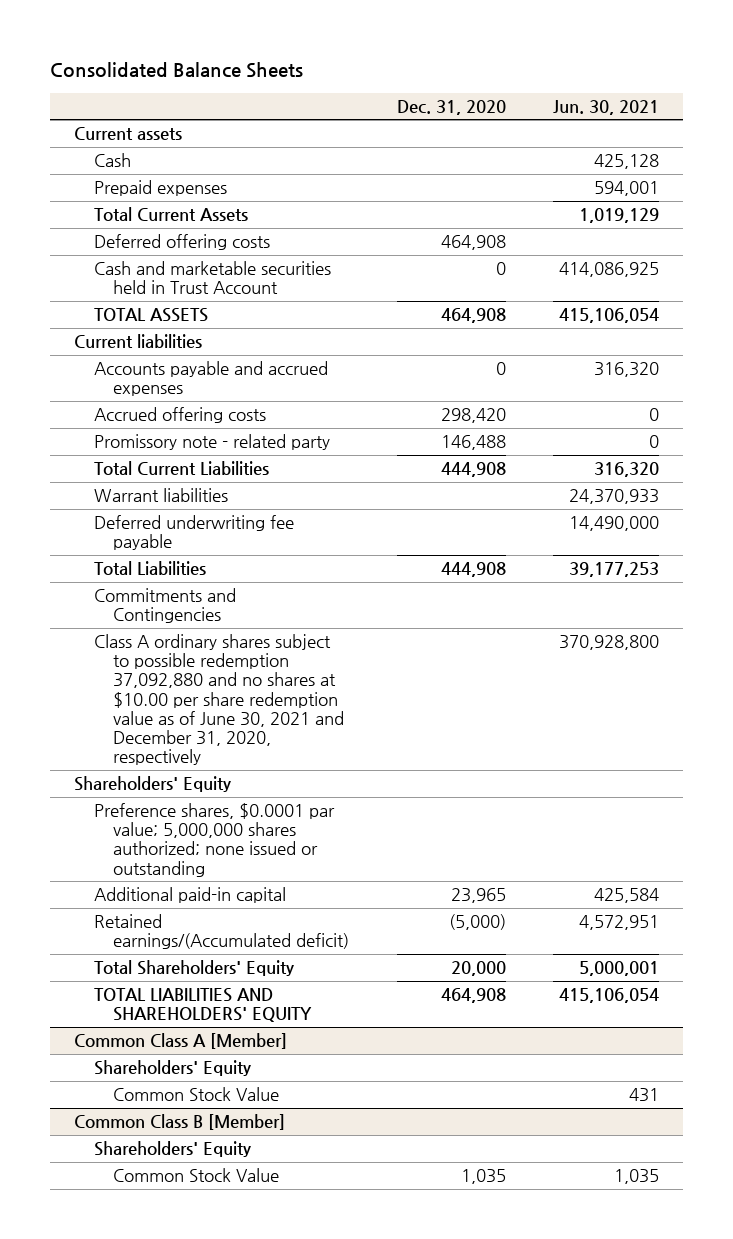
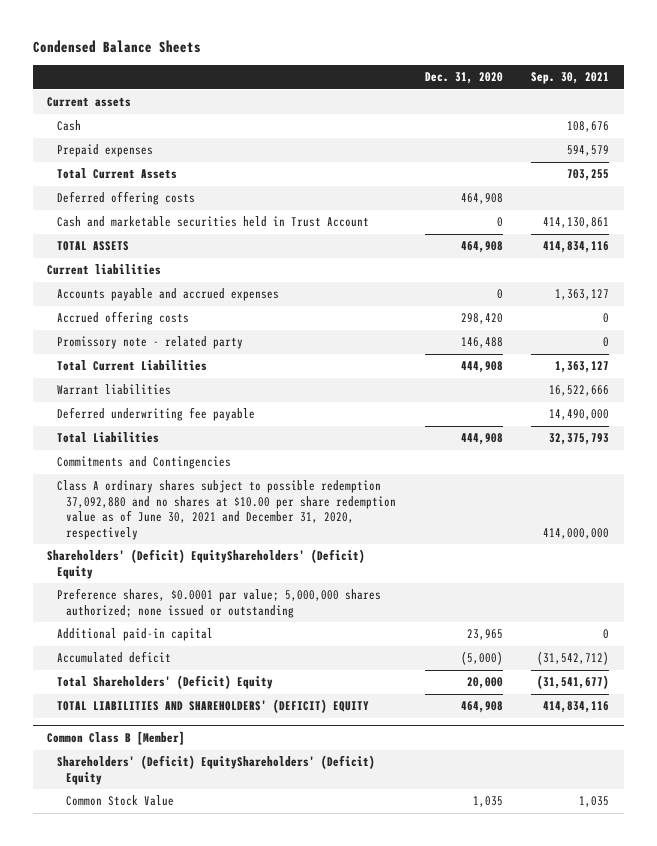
[50,62,304,79] Consolidated Balance Sheets -> [32,40,201,54] Condensed Balance Sheets
[552,99,659,115] Jun. 30, 2021 -> none
none -> [531,72,610,85] Sep. 30, 2021
[73,776,231,793] Shareholders' Equity -> [47,549,366,579] Shareholders' (Deficit) EquityShareholders' (Deficit) Equity
[73,1033,287,1050] Common Class A [Member] -> none
[93,1060,251,1077] Shareholders' Equity -> none
[113,1087,280,1102] Common Stock Value -> none
[93,914,350,950] Retained earnings/(Accumulated deficit) -> [56,651,171,664] Accumulated deficit
[93,960,294,977] Total Shareholders' Equity -> [56,675,273,690] Total Shareholders' (Deficit) Equity
[93,988,313,1023] TOTAL LIABILITIES AND SHAREHOLDERS' EQUITY -> [56,699,369,714] TOTAL LIABILITIES AND SHAREHOLDERS' (DEFICIT) EQUITY
[93,1141,251,1158] Shareholders' Equity -> [56,755,375,785] Shareholders' (Deficit) EquityShareholders' (Deficit) Equity

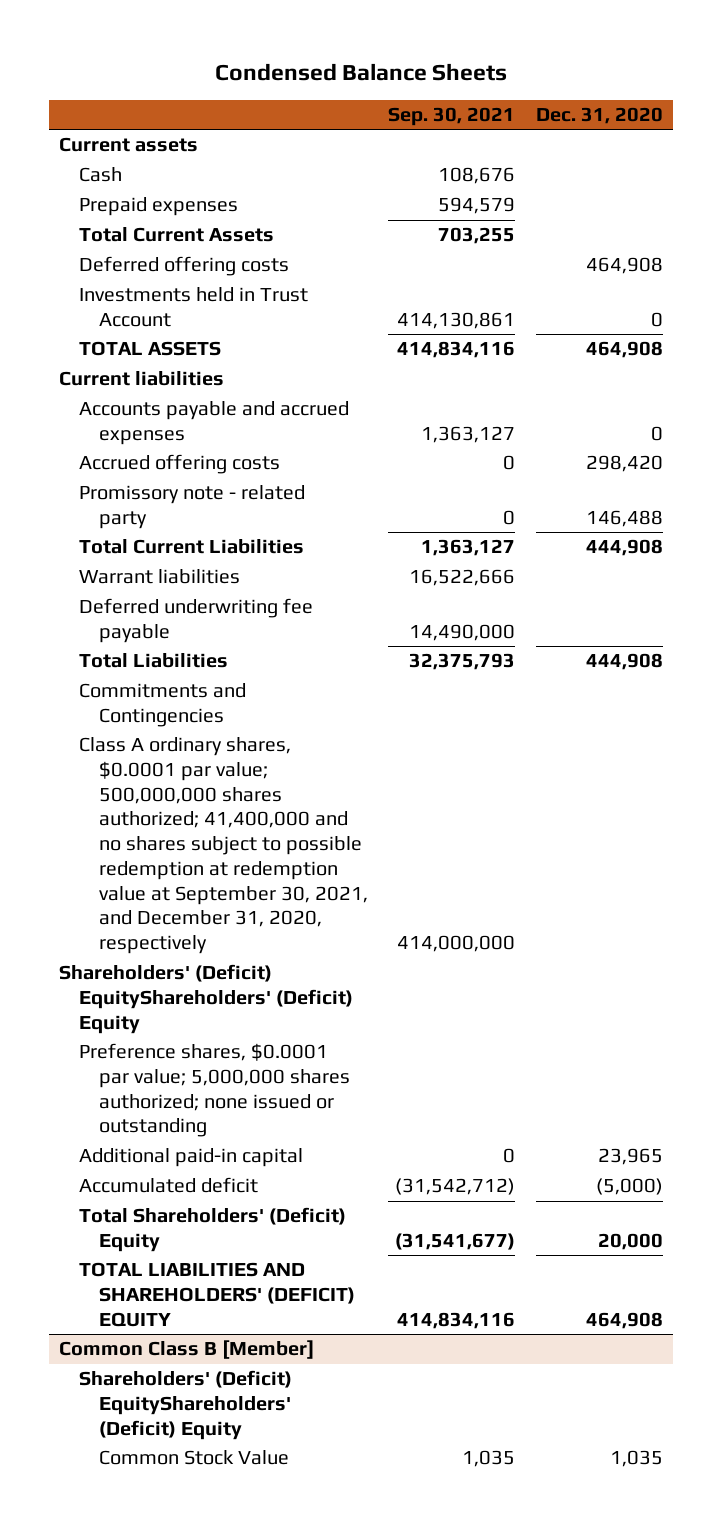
[56,216,369,228] Cash and marketable securities held in Trust Account -> [79,287,309,328] Investments held in Trust Account
[56,480,396,540] Class A ordinary shares subject to possible redemption 37,092,880 and no shares at $10.00 per share redemption value as of June 30, 2021 and December 31, 2020, respectively -> [79,737,368,955] Class A ordinary shares, $0.0001 par value; 500,000,000 shares authorized; 41,400,000 and no shares subject to possible redemption at redemption value at September 30, 2021, and December 31, 2020, respectively

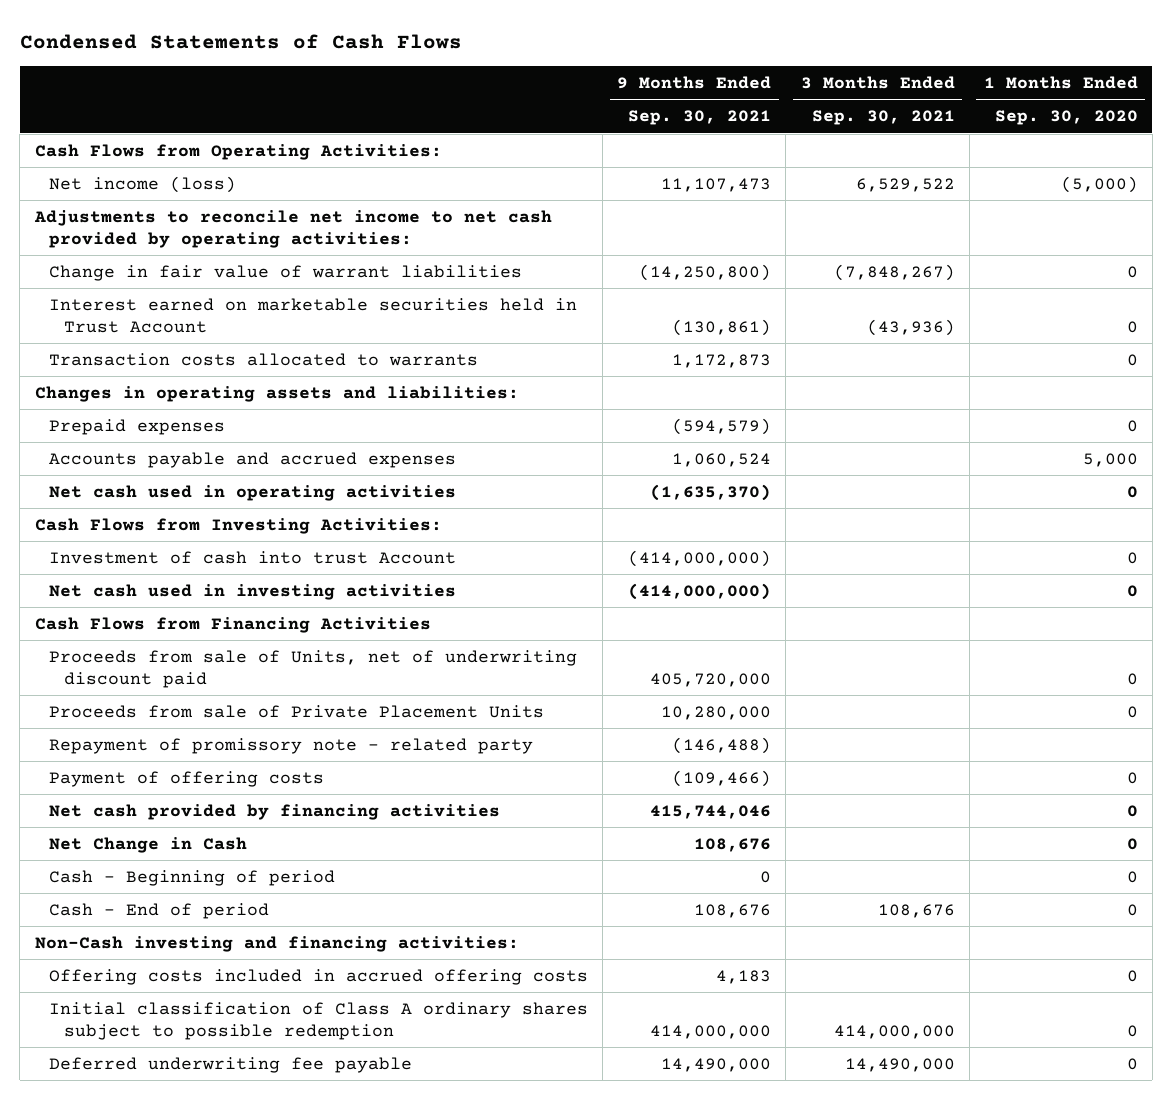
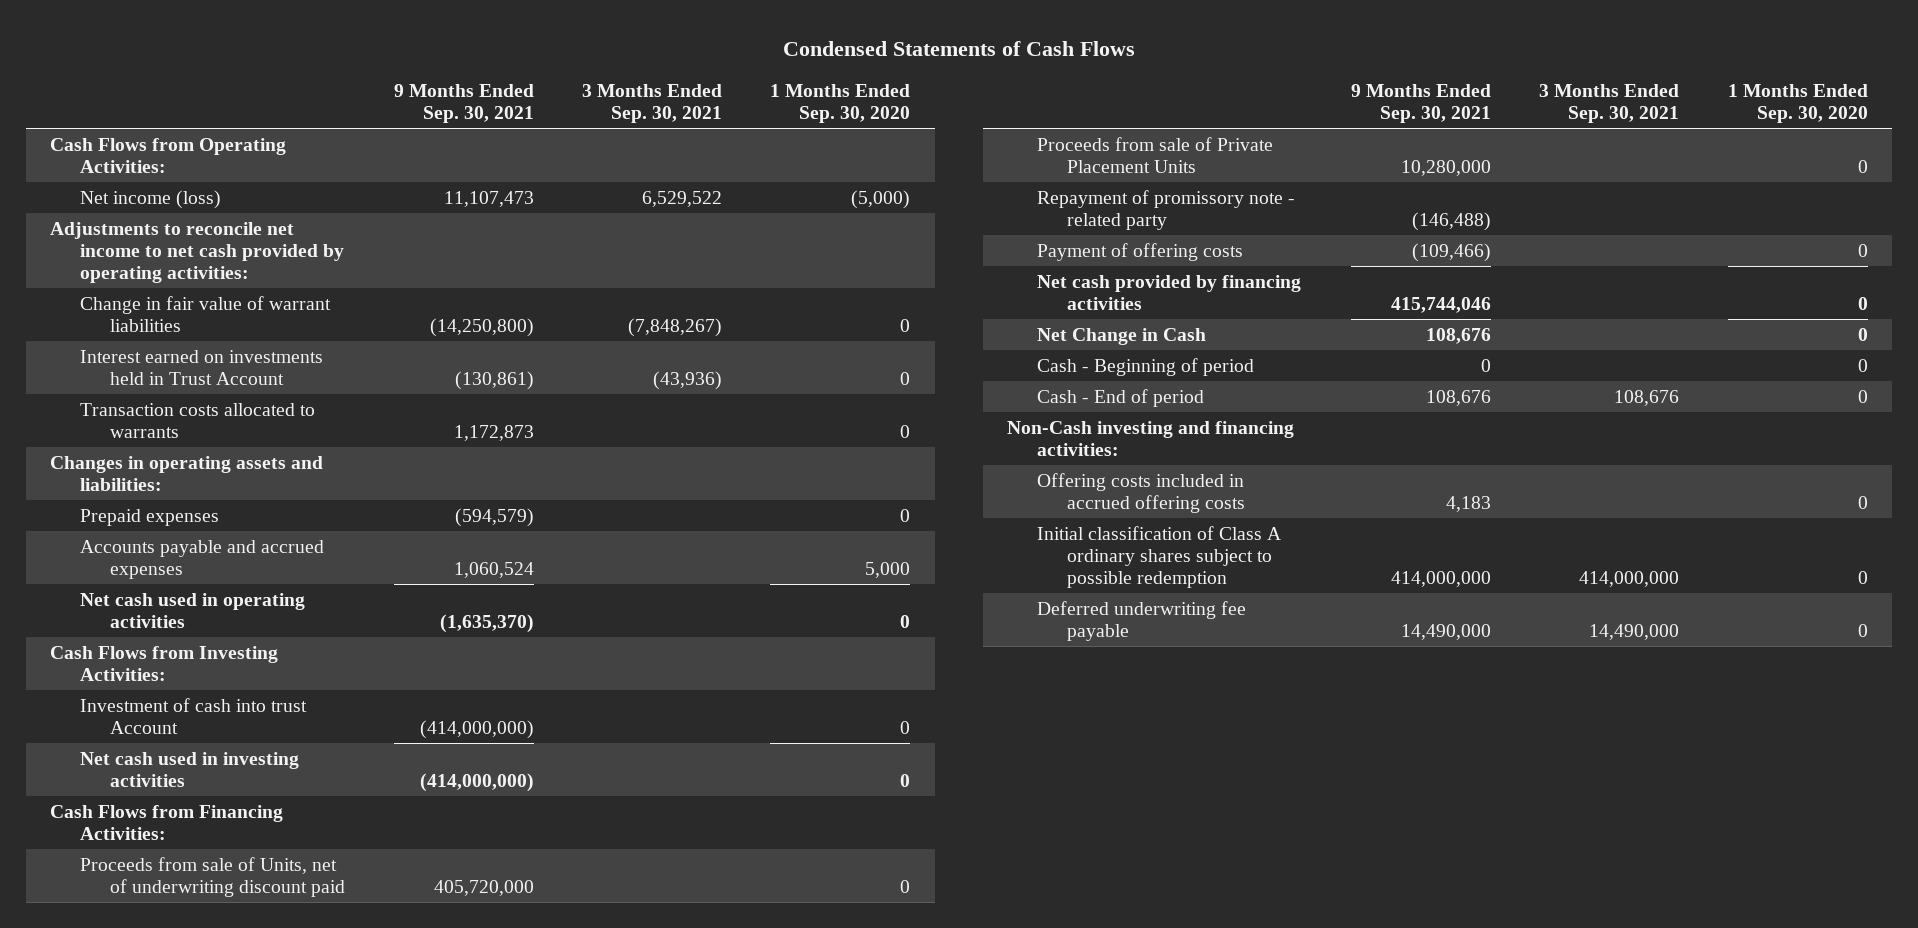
[49,297,578,333] Interest earned on marketable securities held in Trust Account -> [80,349,324,386] Interest earned on investments held in Trust Account
[34,616,431,633] Cash Flows from Financing Activities -> [50,804,284,841] Cash Flows from Financing Activities:

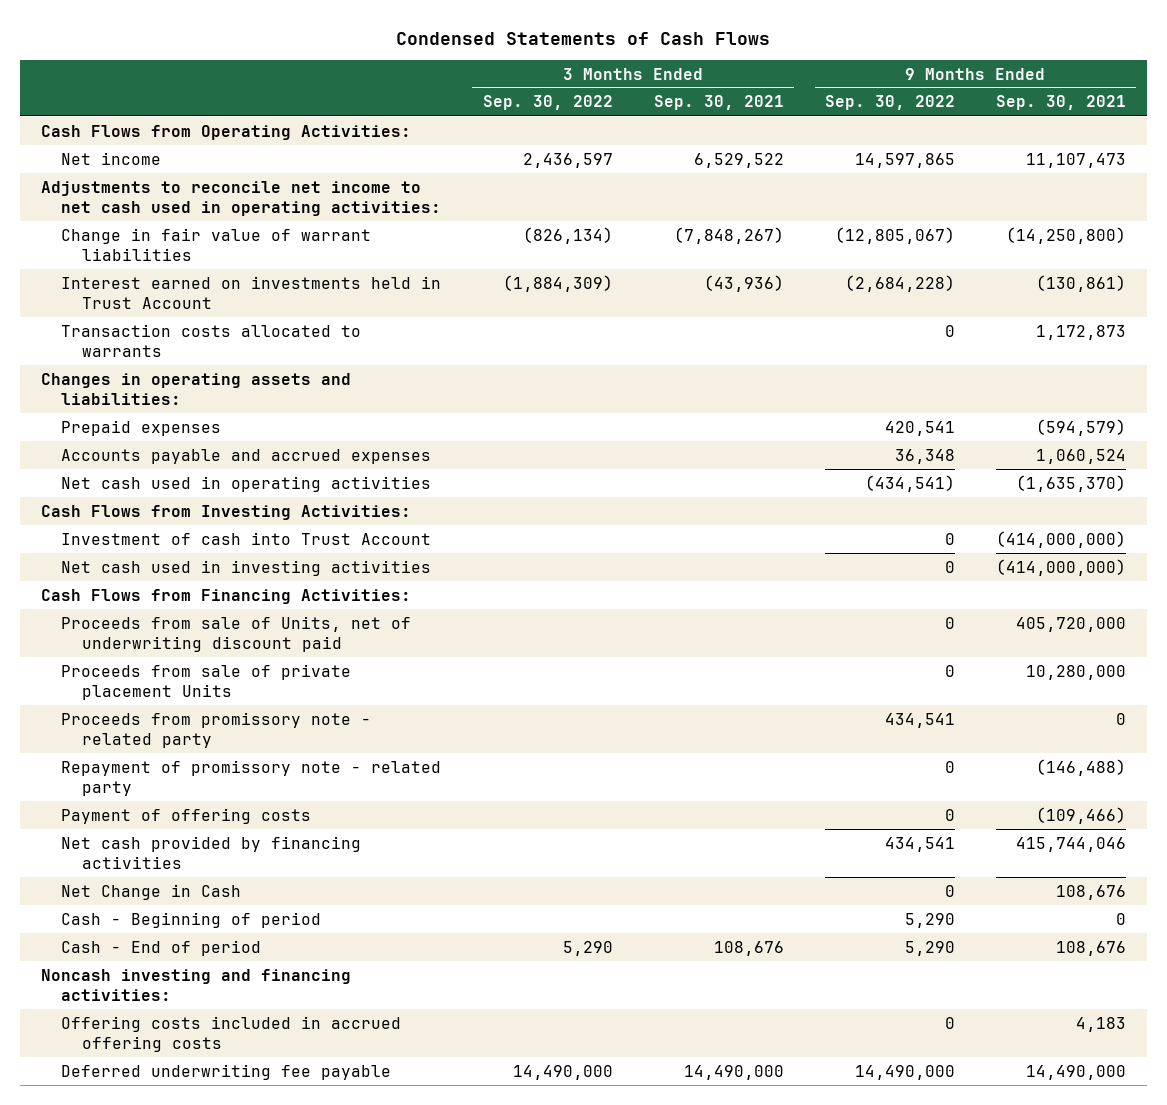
[770,84,911,124] 1 Months Ended Sep. 30, 2020 -> none
none -> [482,95,613,111] Sep. 30, 2022
none -> [824,95,955,111] Sep. 30, 2022
[80,189,222,209] Net income (loss) -> [61,151,162,165] Net income
[50,221,345,284] Adjustments to reconcile net income to net cash provided by operating activities: -> [40,180,442,216] Adjustments to reconcile net income to net cash used in operating activities:
[80,697,308,735] Investment of cash into trust Account -> [61,531,432,545] Investment of cash into Trust Account
[1037,136,1274,174] Proceeds from sale of Private Placement Units -> [61,663,352,700] Proceeds from sale of private placement Units
none -> [61,711,372,748] Proceeds from promissory note - related party
[1007,420,1295,457] Non-Cash investing and financing activities: -> [40,968,351,1001] Noncash investing and financing activities:
[1037,525,1282,589] Initial classification of Class A ordinary shares subject to possible redemption -> none

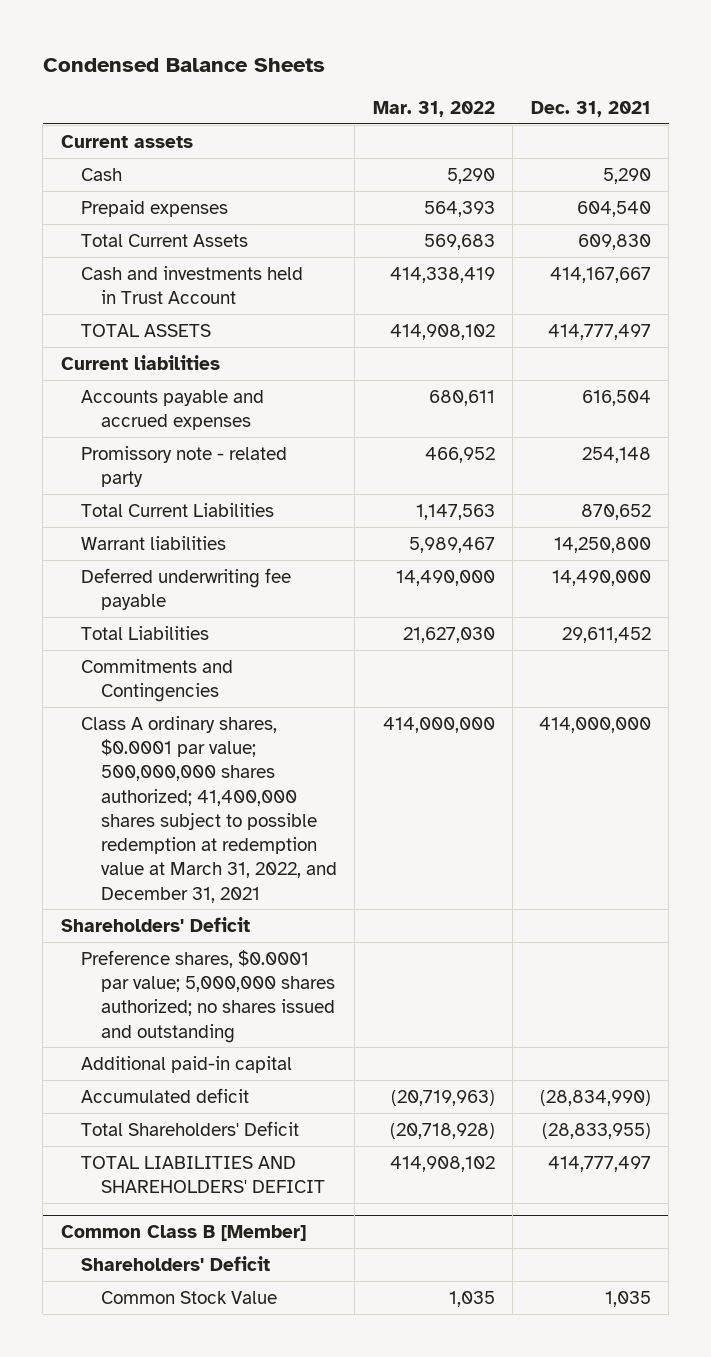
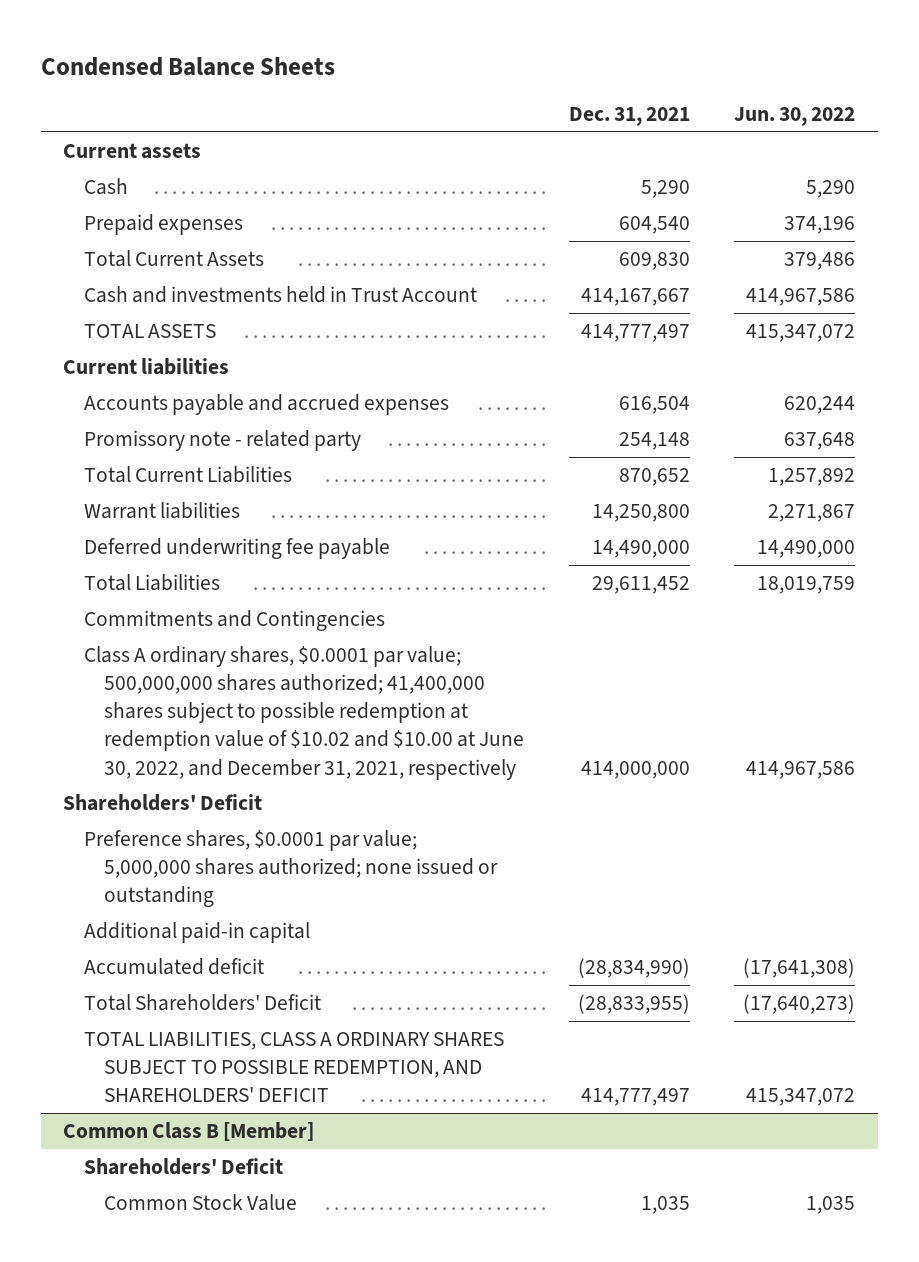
[372,101,495,118] Mar. 31, 2022 -> none
none -> [734,107,856,127] Jun. 30, 2022
[80,715,337,903] Class A ordinary shares, $0.0001 par value; 500,000,000 shares authorized; 41,400,000 shares subject to possible redemption at redemption value at March 31, 2022, and December 31, 2021 -> [83,646,524,780] Class A ordinary shares, $0.0001 par value; 500,000,000 shares authorized; 41,400,000 shares subject to possible redemption at redemption value of $10.02 and $10.00 at June 30, 2022, and December 31, 2021, respectively
[80,949,335,1043] Preference shares, $0.0001 par value; 5,000,000 shares authorized; no shares issued and outstanding -> [83,830,498,908] Preference shares, $0.0001 par value; 5,000,000 shares authorized; none issued or outstanding
[80,1155,325,1194] TOTAL LIABILITIES AND SHAREHOLDERS' DEFICIT -> [83,1032,504,1103] TOTAL LIABILITIES, CLASS A ORDINARY SHARES SUBJECT TO POSSIBLE REDEMPTION, AND SHAREHOLDERS' DEFICIT

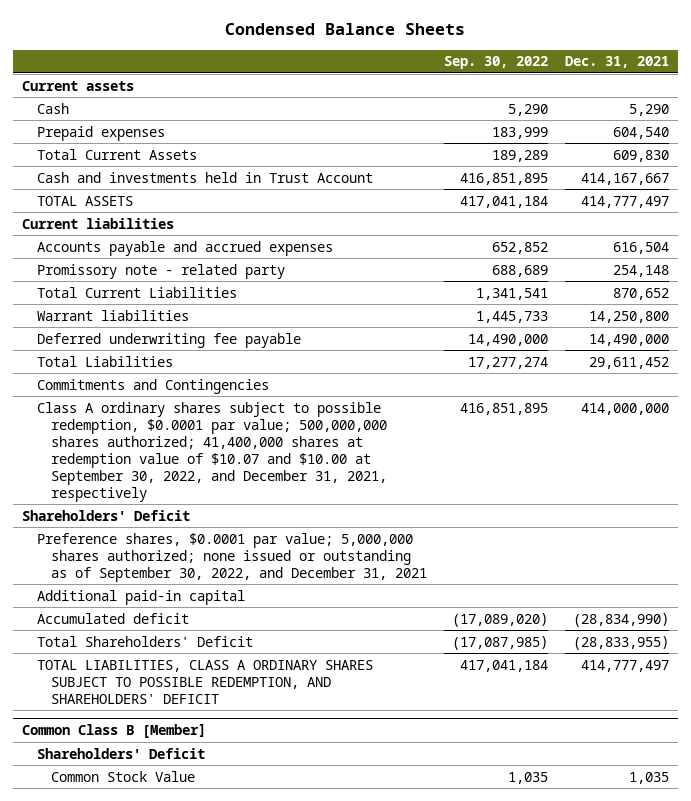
[734,107,856,127] Jun. 30, 2022 -> none
none -> [444,56,549,70] Sep. 30, 2022
[83,646,524,780] Class A ordinary shares, $0.0001 par value; 500,000,000 shares authorized; 41,400,000 shares subject to possible redemption at redemption value of $10.02 and $10.00 at June 30, 2022, and December 31, 2021, respectively -> [36,401,388,502] Class A ordinary shares subject to possible redemption, $0.0001 par value; 500,000,000 shares authorized; 41,400,000 shares at redemption value of $10.07 and $10.00 at September 30, 2022, and December 31, 2021, respectively
[83,830,498,908] Preference shares, $0.0001 par value; 5,000,000 shares authorized; none issued or outstanding -> [36,532,428,582] Preference shares, $0.0001 par value; 5,000,000 shares authorized; none issued or outstanding as of September 30, 2022, and December 31, 2021

